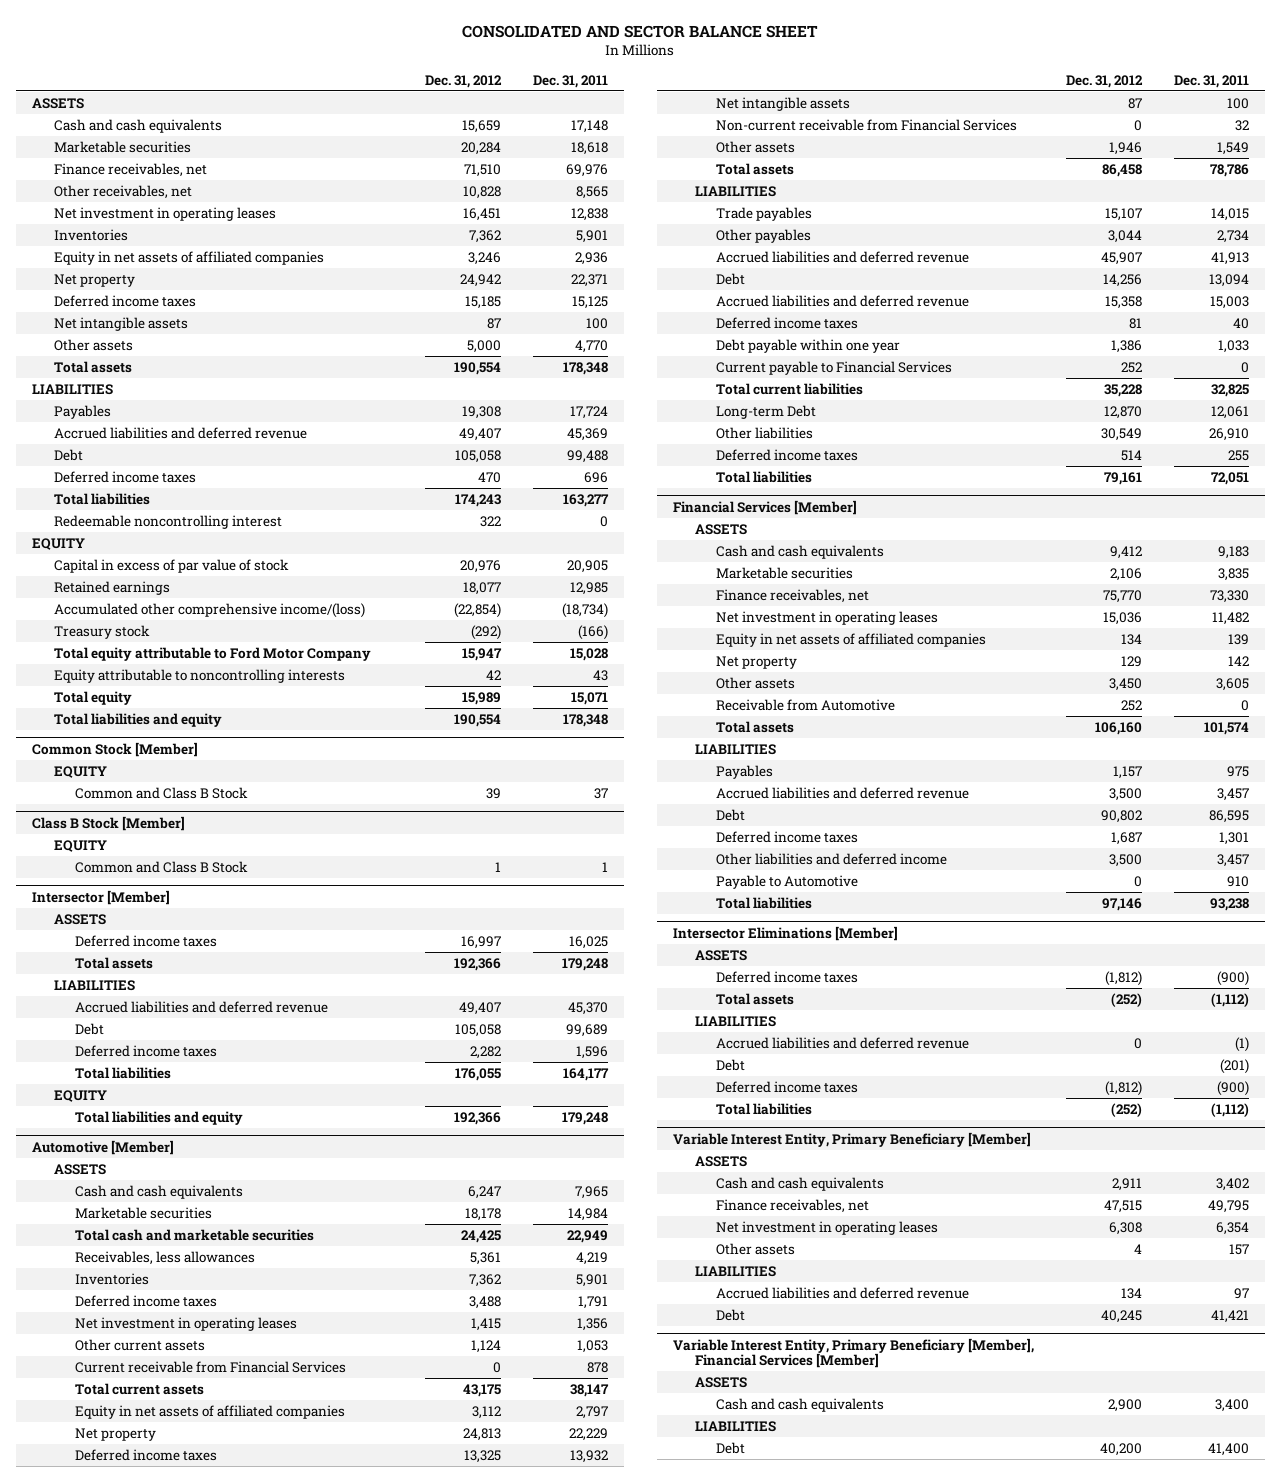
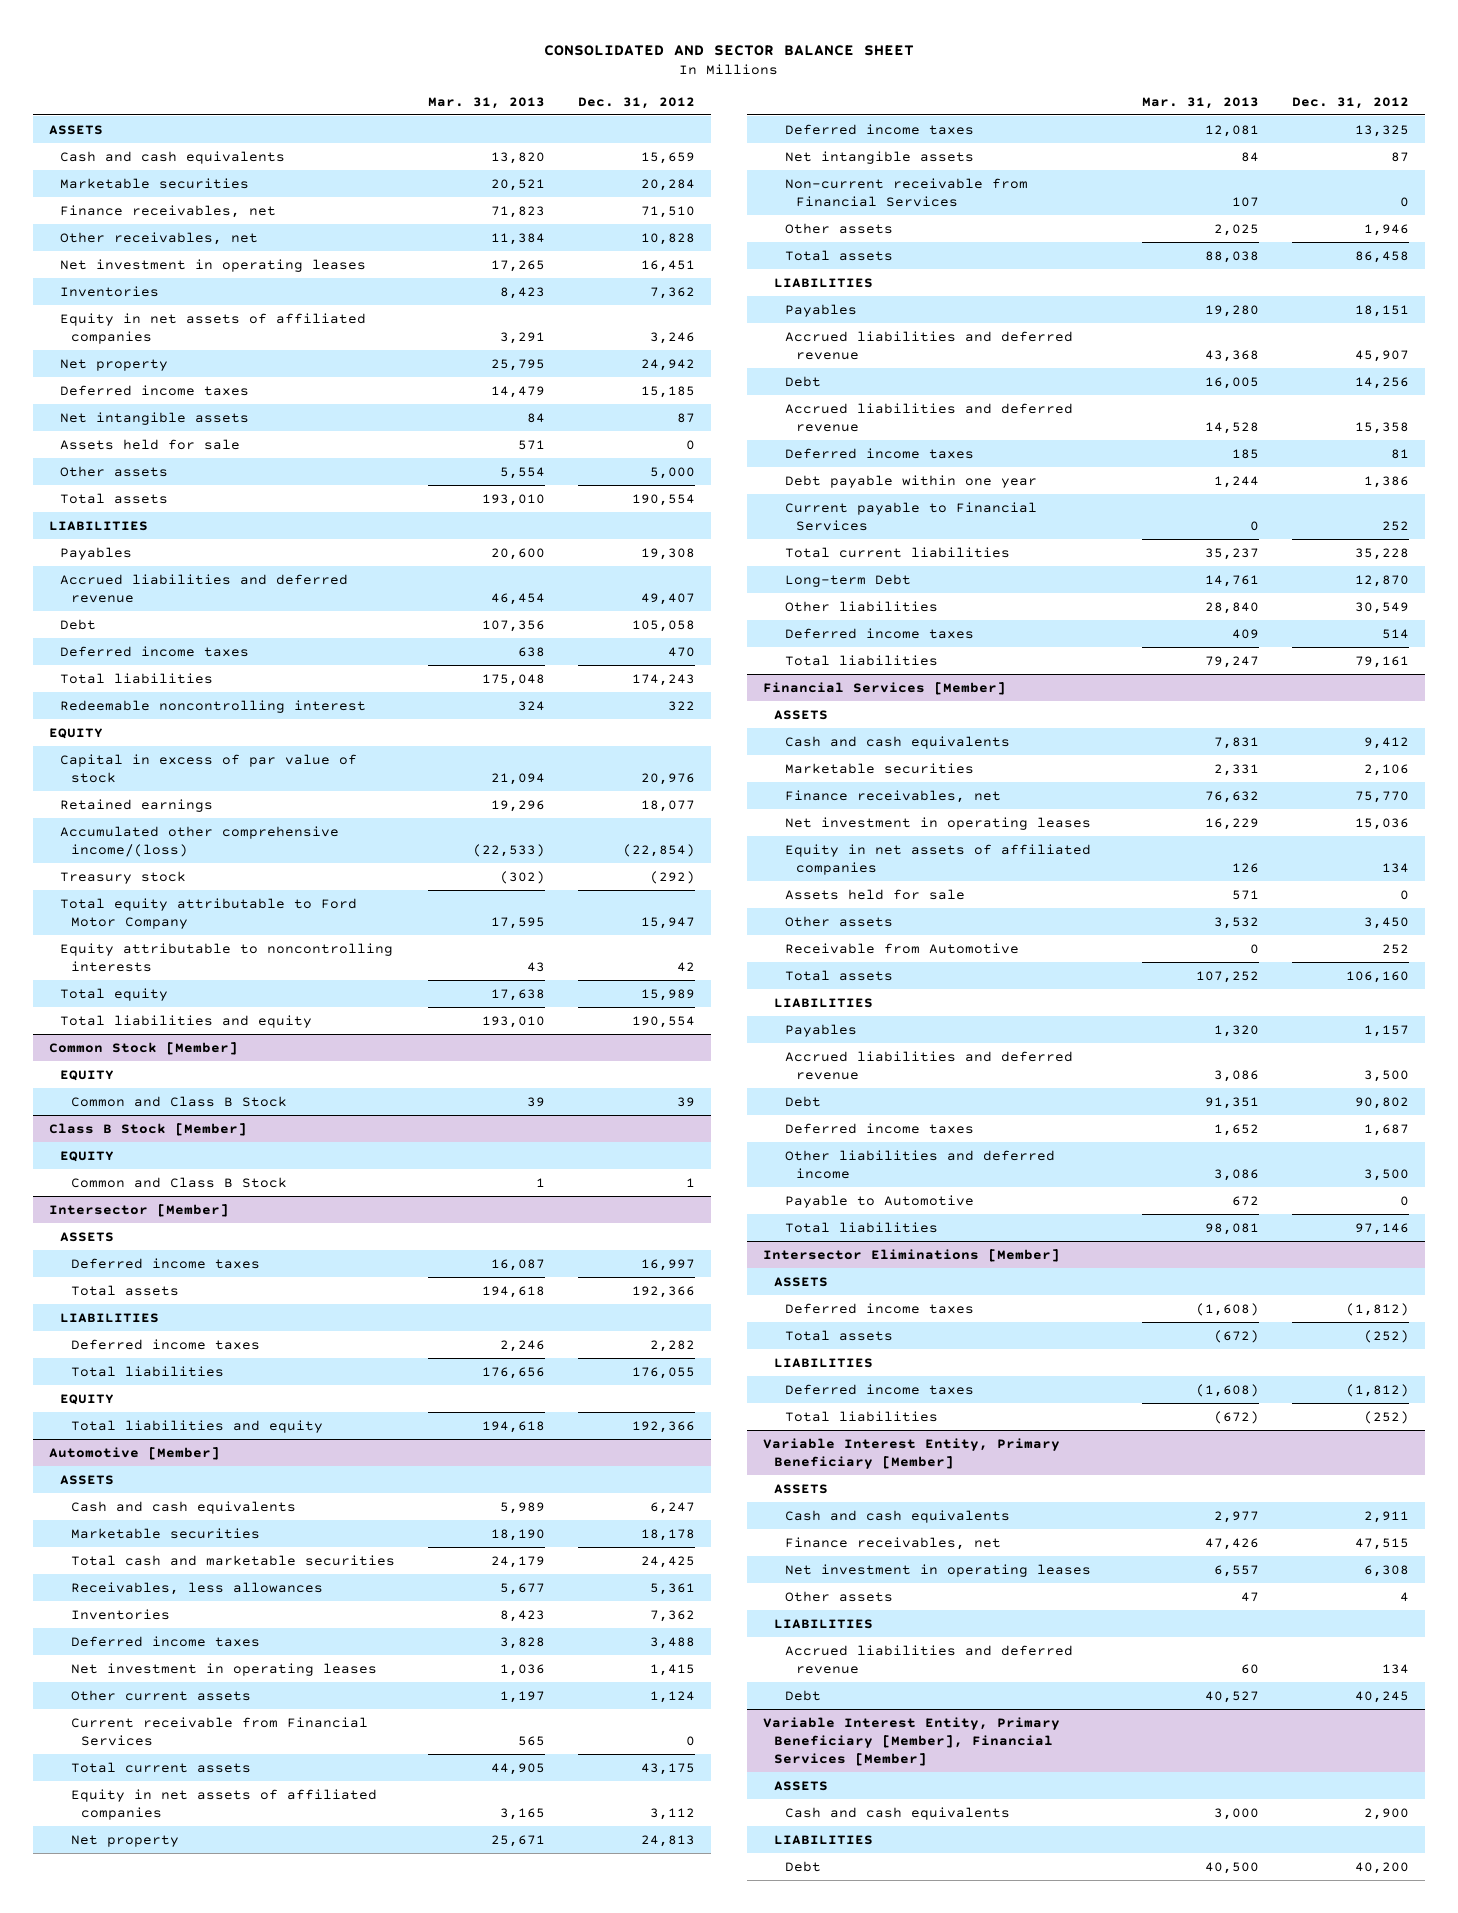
[532,74,608,88] Dec. 31, 2011 -> none
none -> [427,96,545,109] Mar. 31, 2013
none -> [59,438,240,450] Assets held for sale
[75,1000,329,1013] Accrued liabilities and deferred revenue -> none
[75,1022,105,1035] Debt -> none
[716,228,812,243] Other payables -> none
[716,206,813,221] Trade payables -> [784,303,857,317] Payables
[1104,207,1142,221] 15,107 -> [1354,304,1409,317] 18,151
[716,655,798,669] Net property -> none
none -> [784,888,965,900] Assets held for sale
[716,1036,970,1049] Accrued liabilities and deferred revenue -> none
[716,1058,746,1071] Debt -> none

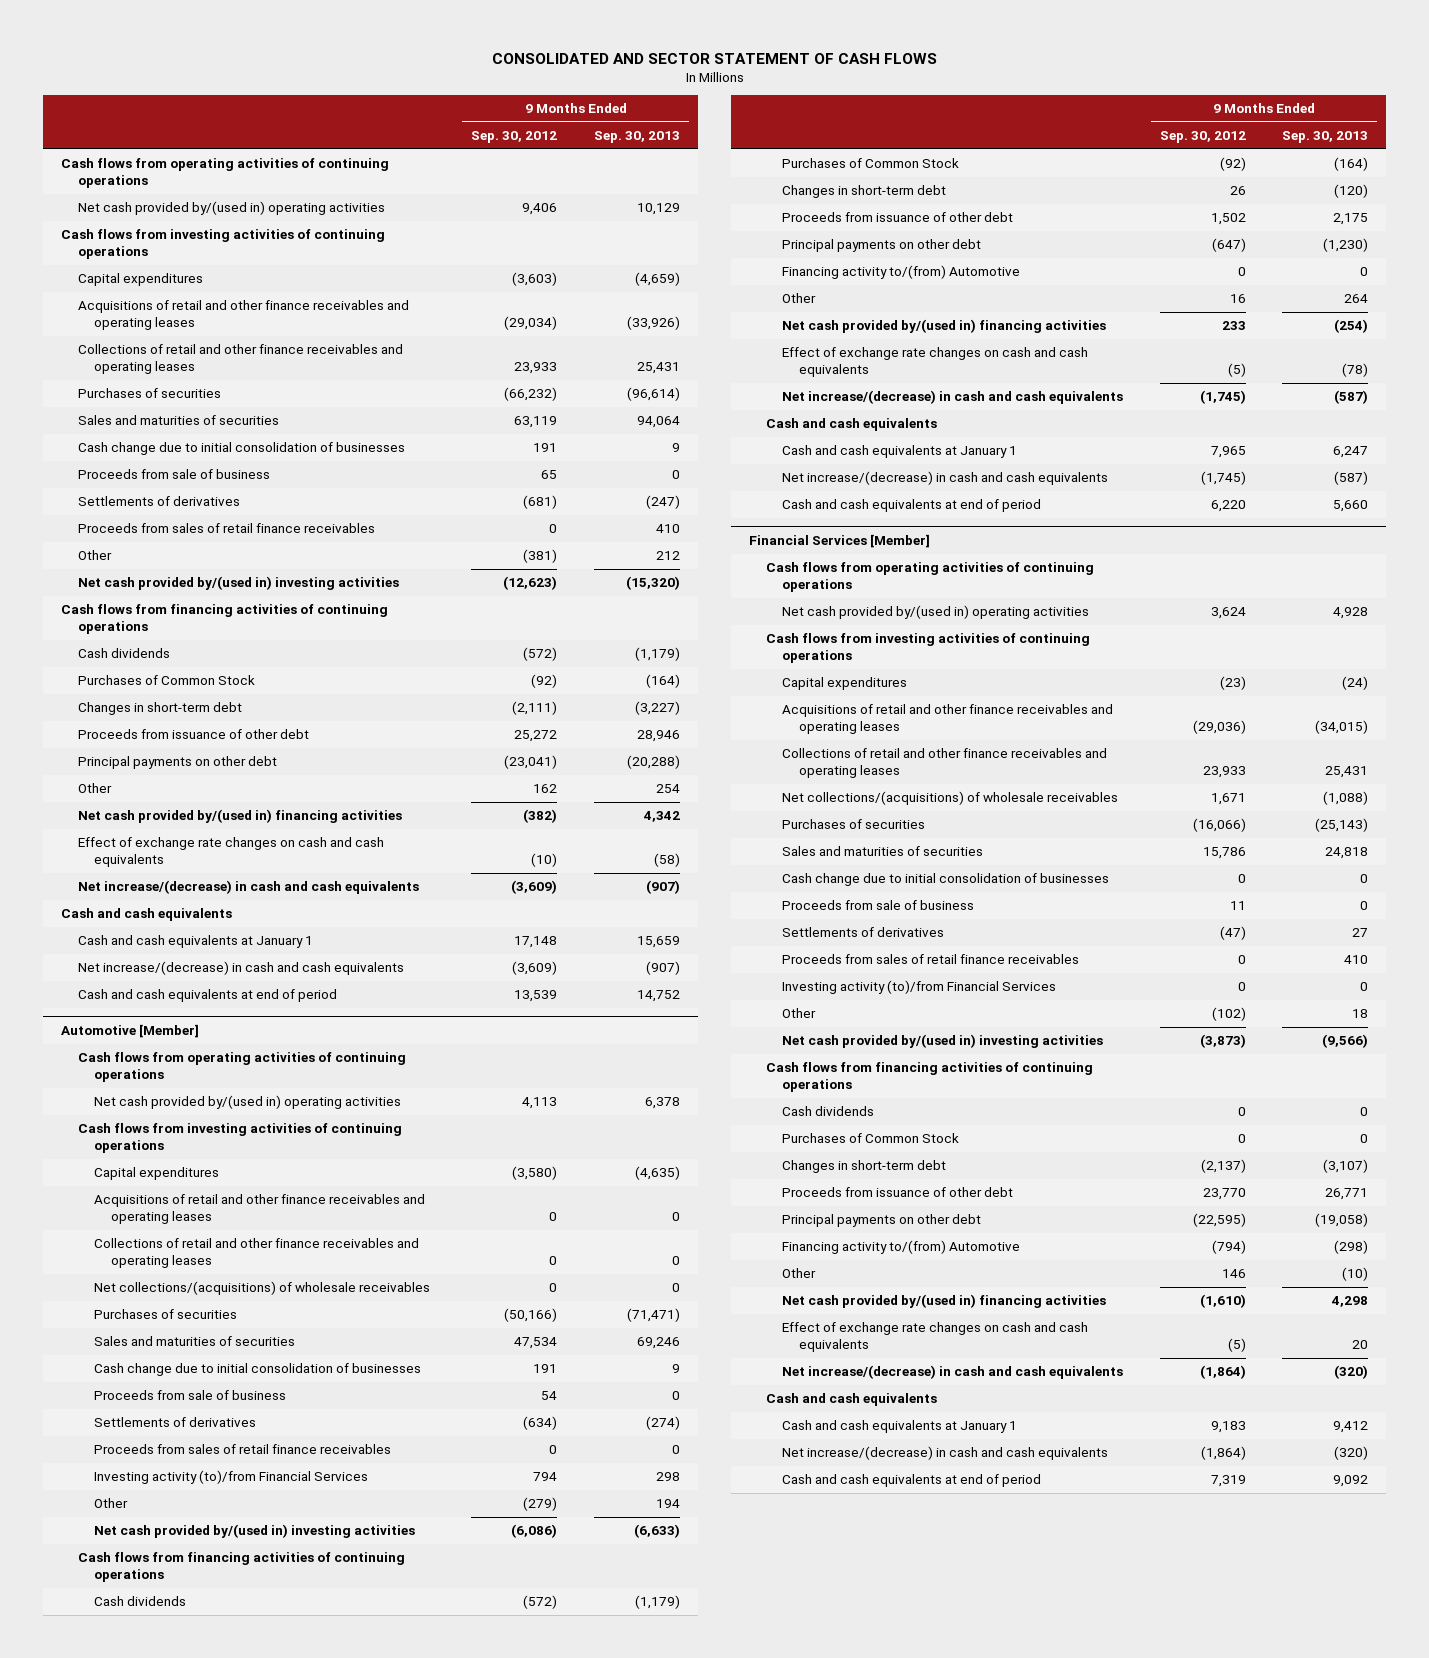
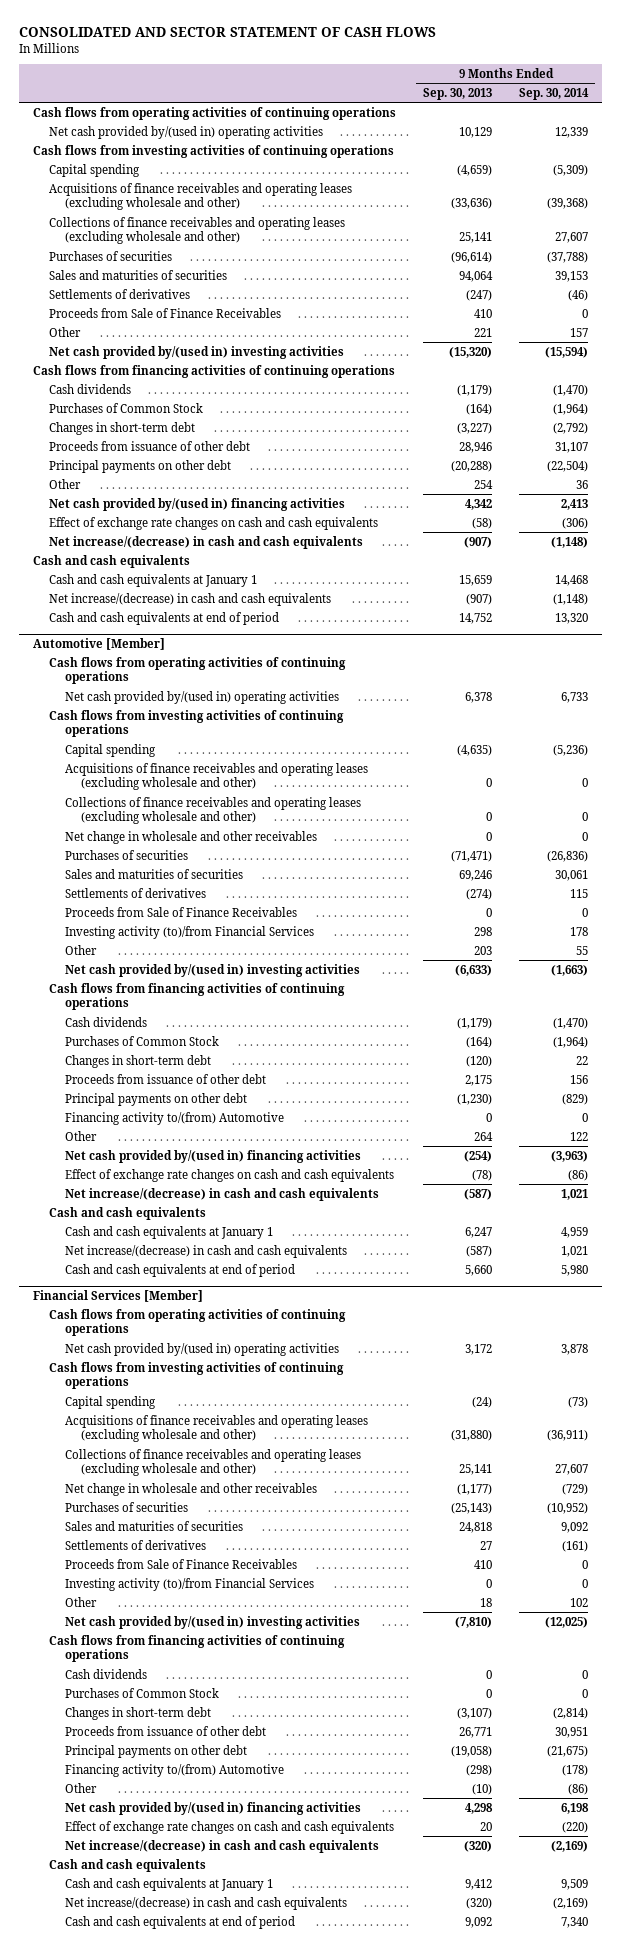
[471,131,558,144] Sep. 30, 2012 -> none
none -> [519,87,590,100] Sep. 30, 2014
[77,273,203,287] Capital expenditures -> [48,163,140,177] Capital spending
[77,300,409,331] Acquisitions of retail and other finance receivables and operating leases -> [48,182,352,211] Acquisitions of finance receivables and operating leases (excluding wholesale and other)
[626,316,680,331] (33,926) -> [450,198,492,210] (33,636)
[77,344,403,375] Collections of retail and other finance receivables and operating leases -> [48,216,345,245] Collections of finance receivables and operating leases (excluding wholesale and other)
[636,362,680,375] 25,431 -> [458,232,492,244] 25,141
[77,442,405,456] Cash change due to initial consolidation of businesses -> none
[77,469,270,480] Proceeds from sale of business -> none
[77,523,375,534] Proceeds from sales of retail finance receivables -> [48,307,281,318] Proceeds from Sale of Finance Receivables
[655,551,680,561] 212 -> [473,327,492,337] 221
[94,1167,220,1181] Capital expenditures -> [64,743,156,757] Capital spending
[94,1194,426,1225] Acquisitions of retail and other finance receivables and operating leases -> [64,762,368,791] Acquisitions of finance receivables and operating leases (excluding wholesale and other)
[94,1238,420,1269] Collections of retail and other finance receivables and operating leases -> [64,796,361,825] Collections of finance receivables and operating leases (excluding wholesale and other)
[94,1281,431,1296] Net collections/(acquisitions) of wholesale receivables -> [64,830,317,844] Net change in wholesale and other receivables
[94,1363,422,1377] Cash change due to initial consolidation of businesses -> none
[94,1390,287,1401] Proceeds from sale of business -> none
[94,1444,392,1455] Proceeds from sales of retail finance receivables -> [64,906,297,917] Proceeds from Sale of Finance Receivables
[655,1499,680,1509] 194 -> [473,945,492,955] 203
[1332,607,1368,620] 4,928 -> [464,1343,492,1355] 3,172
[782,677,908,691] Capital expenditures -> [64,1395,156,1409] Capital spending
[782,704,1114,735] Acquisitions of retail and other finance receivables and operating leases -> [64,1414,368,1443] Acquisitions of finance receivables and operating leases (excluding wholesale and other)
[1314,720,1368,735] (34,015) -> [450,1430,492,1442] (31,880)
[782,748,1108,779] Collections of retail and other finance receivables and operating leases -> [64,1448,361,1477] Collections of finance receivables and operating leases (excluding wholesale and other)
[1324,766,1368,779] 25,431 -> [458,1464,492,1476] 25,141
[782,791,1119,806] Net collections/(acquisitions) of wholesale receivables -> [64,1482,317,1496] Net change in wholesale and other receivables
[1322,791,1368,806] (1,088) -> [456,1483,492,1495] (1,177)
[782,873,1110,887] Cash change due to initial consolidation of businesses -> none
[782,900,975,911] Proceeds from sale of business -> none
[782,954,1080,965] Proceeds from sales of retail finance receivables -> [64,1558,297,1569] Proceeds from Sale of Finance Receivables
[1321,1034,1368,1049] (9,566) -> [454,1616,492,1628] (7,810)

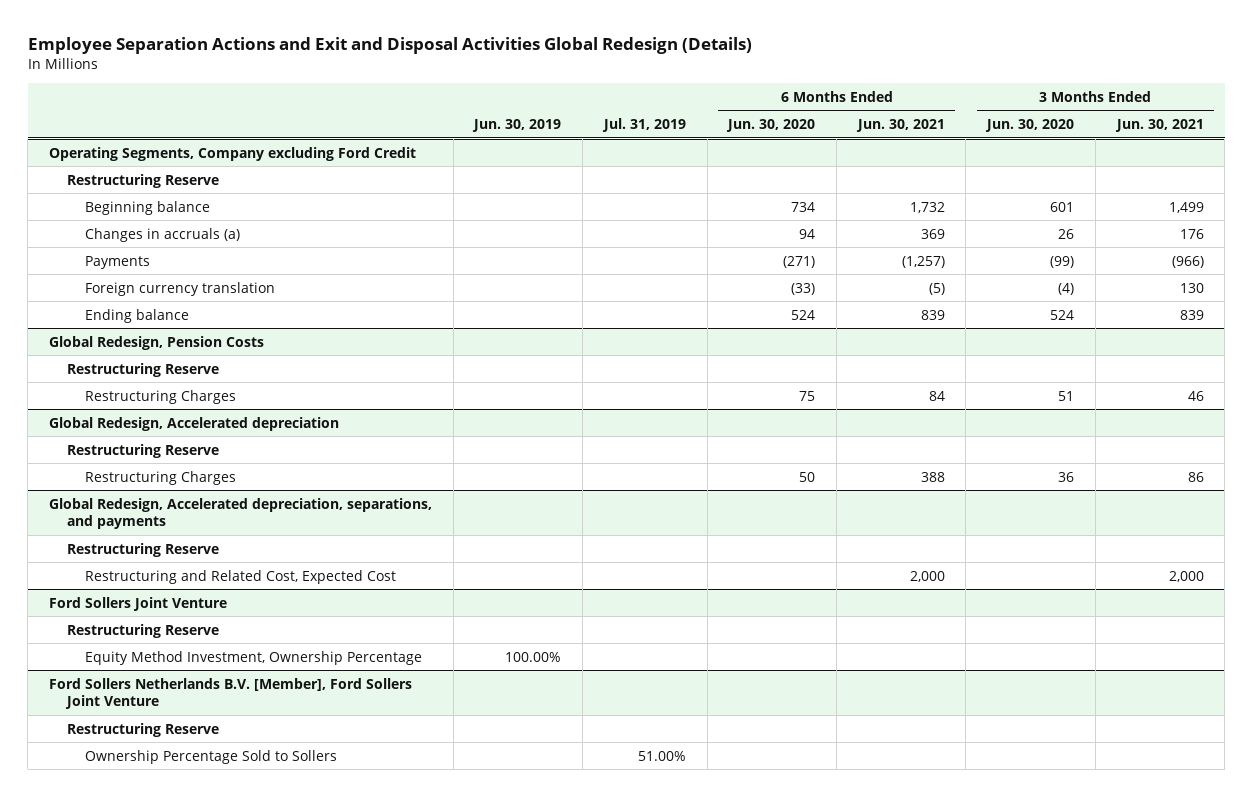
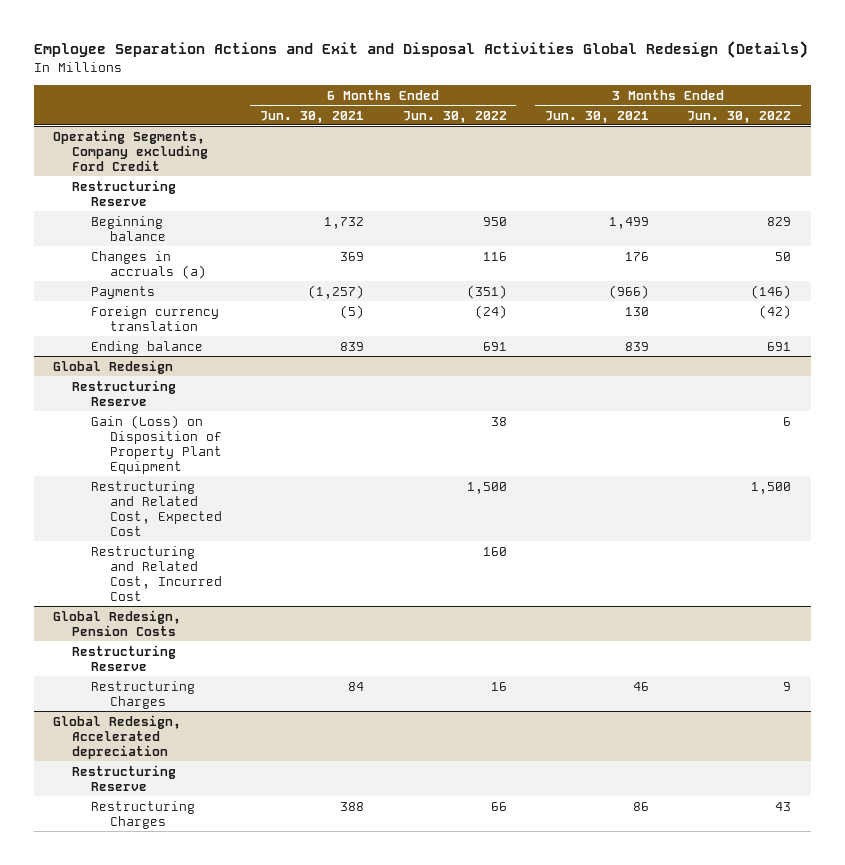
[472,119,562,133] Jun. 30, 2019 -> none
[601,118,686,133] Jul. 31, 2019 -> none
[726,119,816,133] Jun. 30, 2020 -> none
[985,119,1075,133] Jun. 30, 2020 -> none
none -> [402,110,507,123] Jun. 30, 2022
none -> [687,110,792,123] Jun. 30, 2022
none -> [53,359,174,374] Global Redesign
none -> [71,379,176,406] Restructuring Reserve
none -> [90,414,222,475] Gain (Loss) on Disposition of Property Plant Equipment
none -> [90,480,222,537] Restructuring and Related Cost, Expected Cost
none -> [90,545,222,602] Restructuring and Related Cost, Incurred Cost
[49,497,433,530] Global Redesign, Accelerated depreciation, separations, and payments -> none
[66,542,219,557] Restructuring Reserve -> none
[84,569,396,584] Restructuring and Related Cost, Expected Cost -> none
[49,596,228,611] Ford Sollers Joint Venture -> none
[66,623,219,638] Restructuring Reserve -> none
[84,650,422,665] Equity Method Investment, Ownership Percentage -> none
[49,677,413,710] Ford Sollers Netherlands B.V. [Member], Ford Sollers Joint Venture -> none
[66,722,219,737] Restructuring Reserve -> none
[84,749,337,764] Ownership Percentage Sold to Sollers -> none

